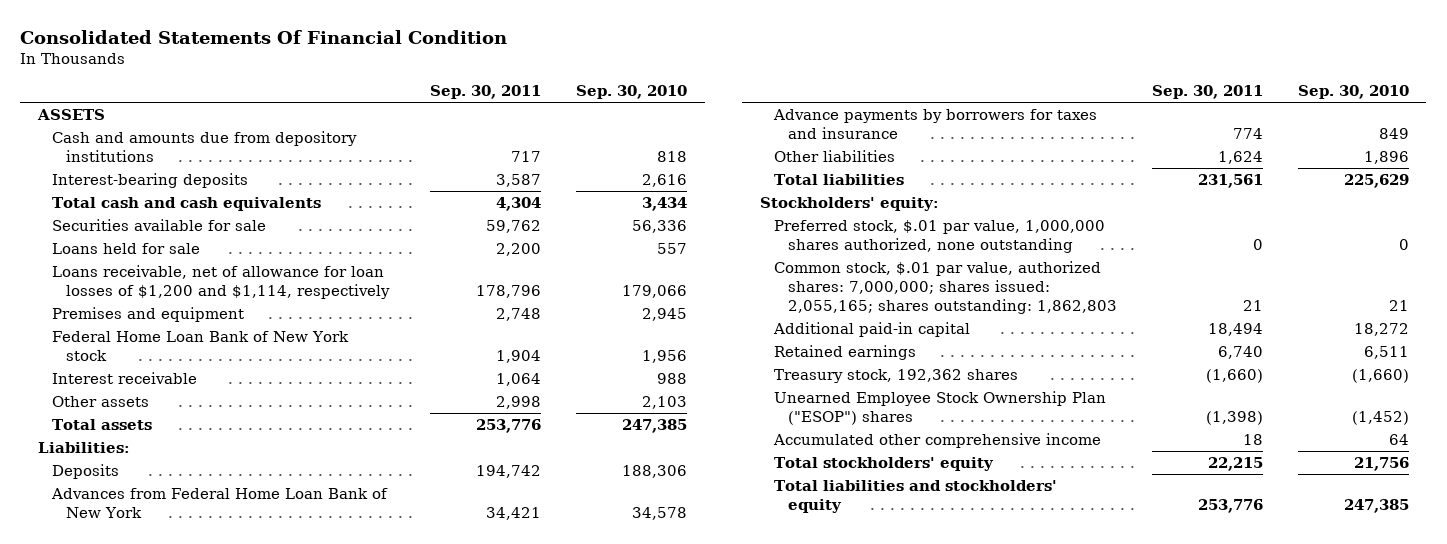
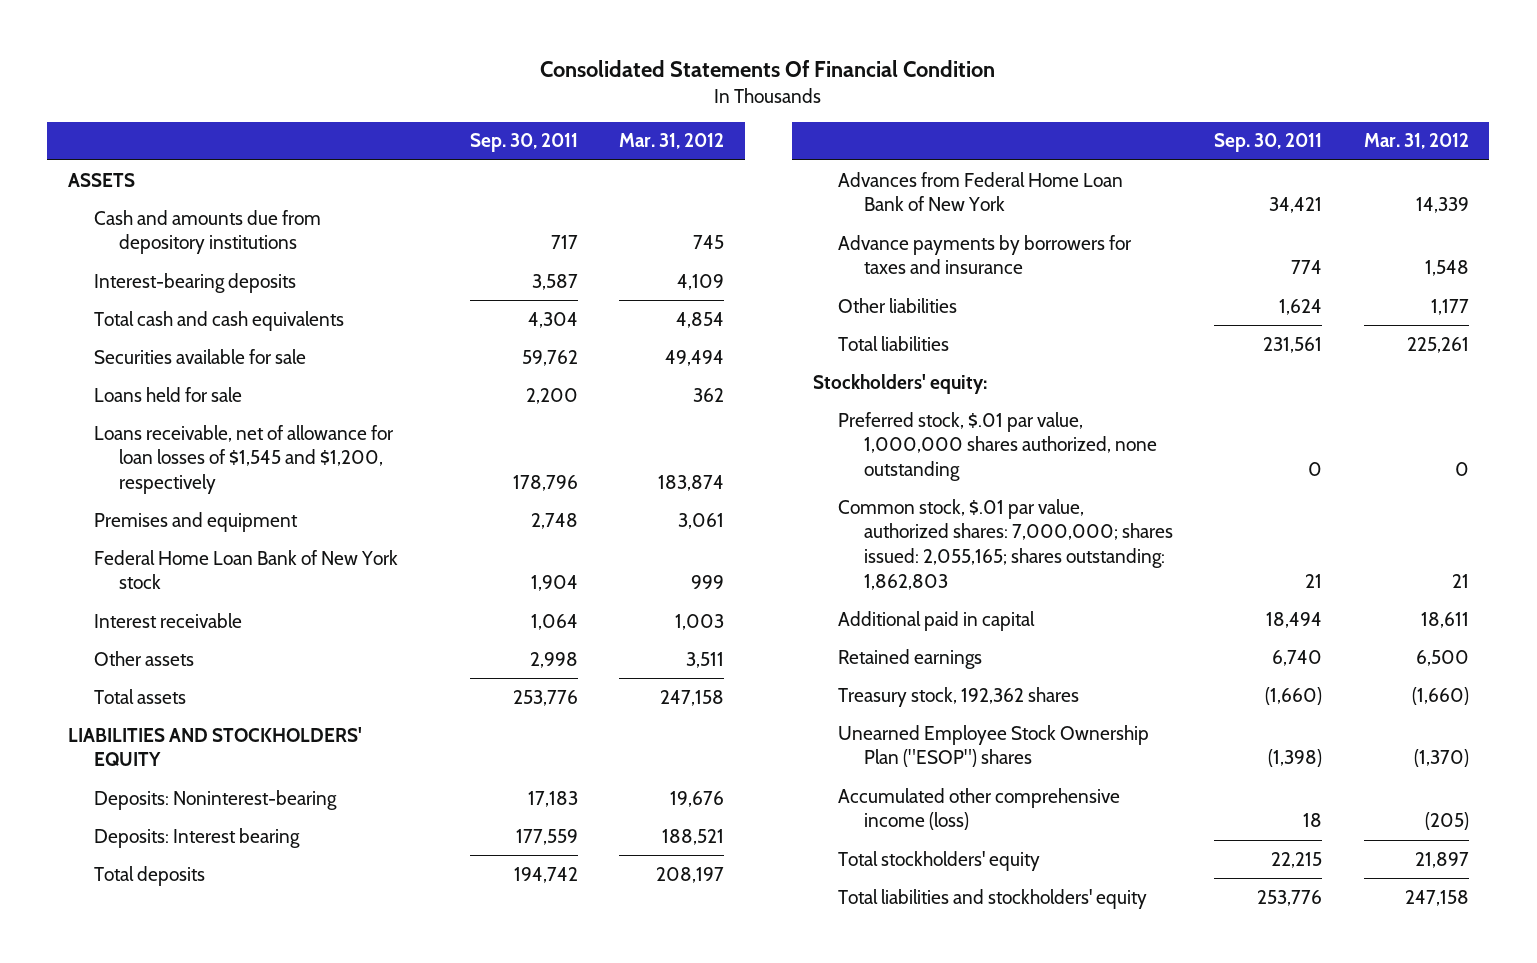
[576,85,688,100] Sep. 30, 2010 -> none
none -> [618,133,724,150] Mar. 31, 2012
[52,265,391,300] Loans receivable, net of allowance for loan losses of $1,200 and $1,114, respectively -> [93,424,394,494] Loans receivable, net of allowance for loan losses of $1,545 and $1,200, respectively
[37,442,130,454] Liabilities: -> none
none -> [68,726,363,767] LIABILITIES AND STOCKHOLDERS' EQUITY
none -> [93,789,337,810] Deposits: Noninterest-bearing
none -> [93,827,300,848] Deposits: Interest bearing
[52,464,120,480] Deposits -> [93,865,205,886] Total deposits
[772,322,970,338] Additional paid-in capital -> [838,610,1036,631] Additional paid in capital
[772,433,1101,449] Accumulated other comprehensive income -> [838,787,1121,831] Accumulated other comprehensive income (loss)

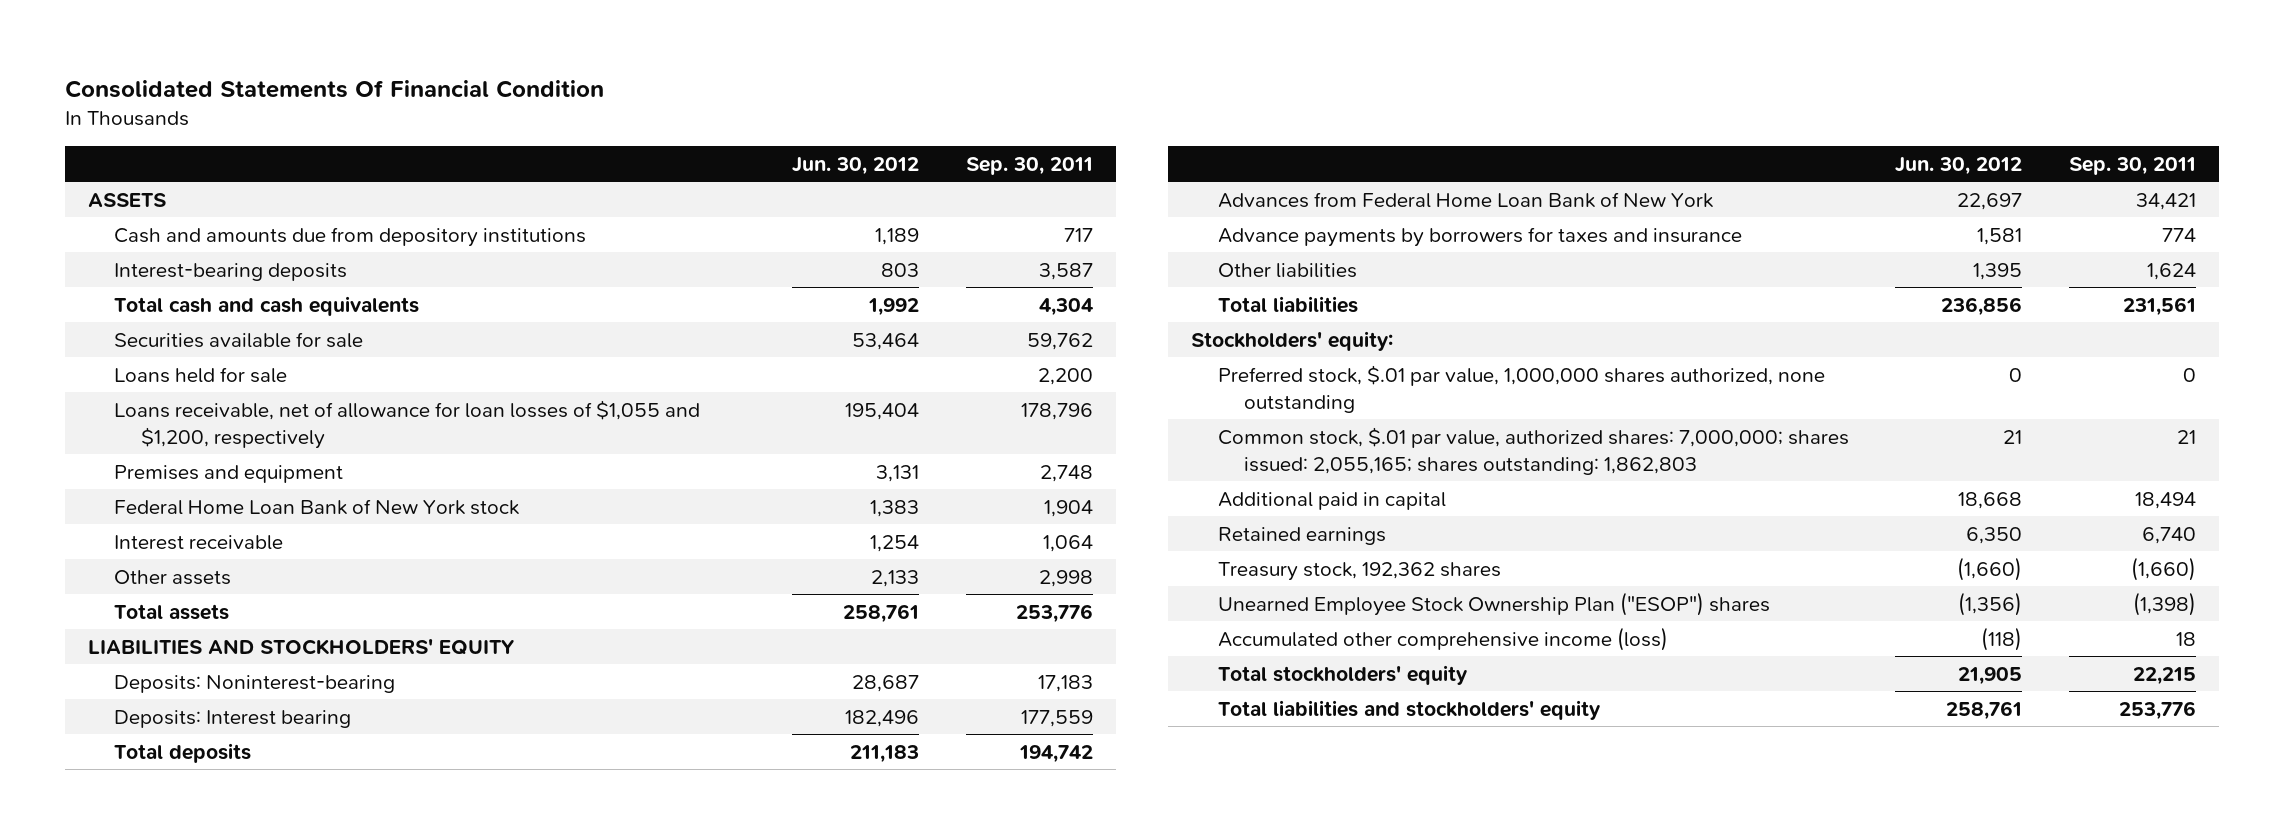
[618,133,724,150] Mar. 31, 2012 -> none
none -> [791,156,919,175] Jun. 30, 2012
[93,424,394,494] Loans receivable, net of allowance for loan losses of $1,545 and $1,200, respectively -> [114,399,701,449] Loans receivable, net of allowance for loan losses of $1,055 and $1,200, respectively

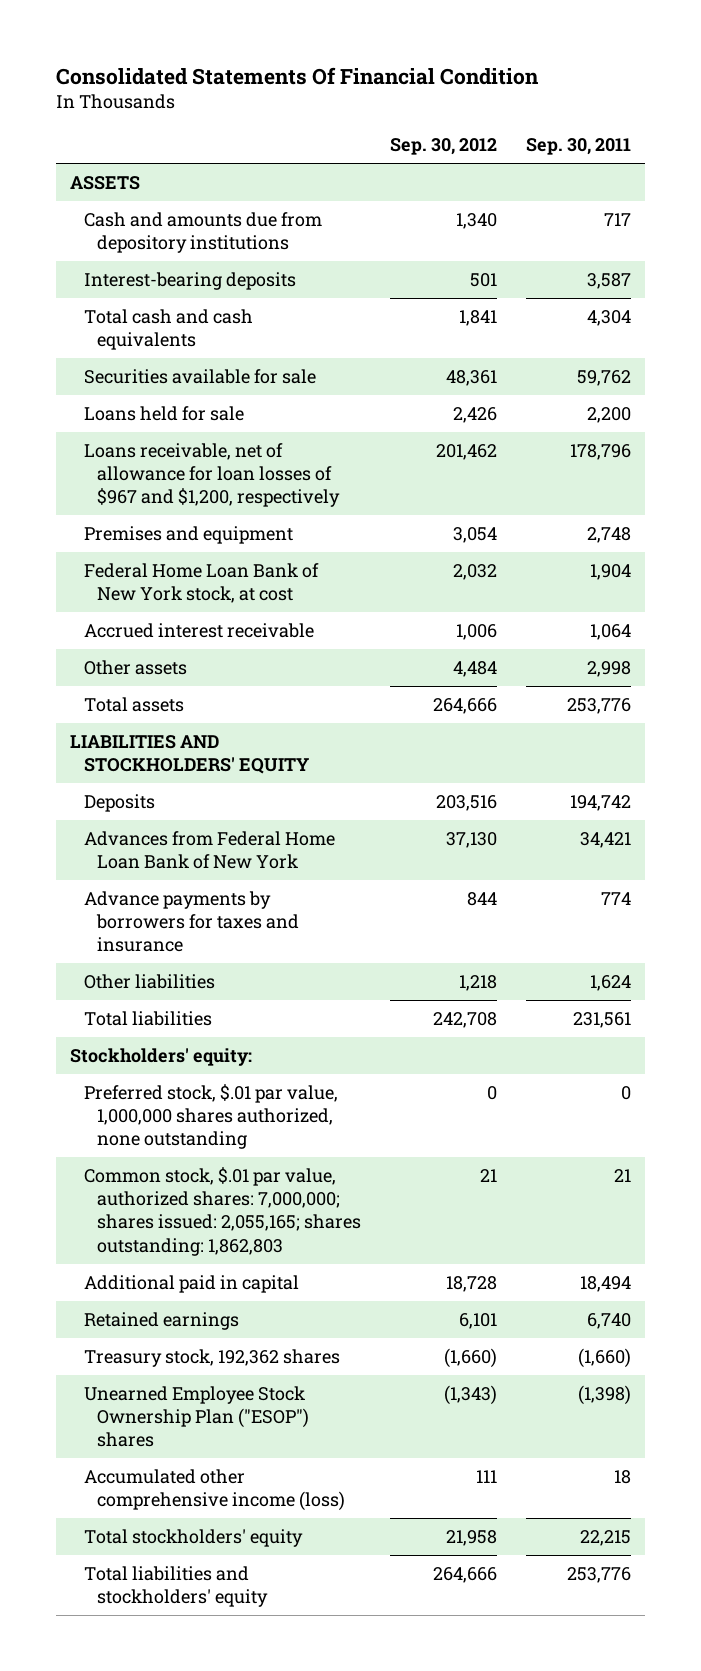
[791,156,919,175] Jun. 30, 2012 -> none
none -> [389,138,497,156] Sep. 30, 2012
[114,399,701,449] Loans receivable, net of allowance for loan losses of $1,055 and $1,200, respectively -> [83,442,341,508] Loans receivable, net of allowance for loan losses of $967 and $1,200, respectively
[114,498,520,515] Federal Home Loan Bank of New York stock -> [83,562,319,604] Federal Home Loan Bank of New York stock, at cost
[114,534,284,550] Interest receivable -> [83,622,314,638] Accrued interest receivable
[114,674,396,693] Deposits: Noninterest-bearing -> none
[114,709,352,728] Deposits: Interest bearing -> none
[114,742,252,763] Total deposits -> [83,793,155,812] Deposits

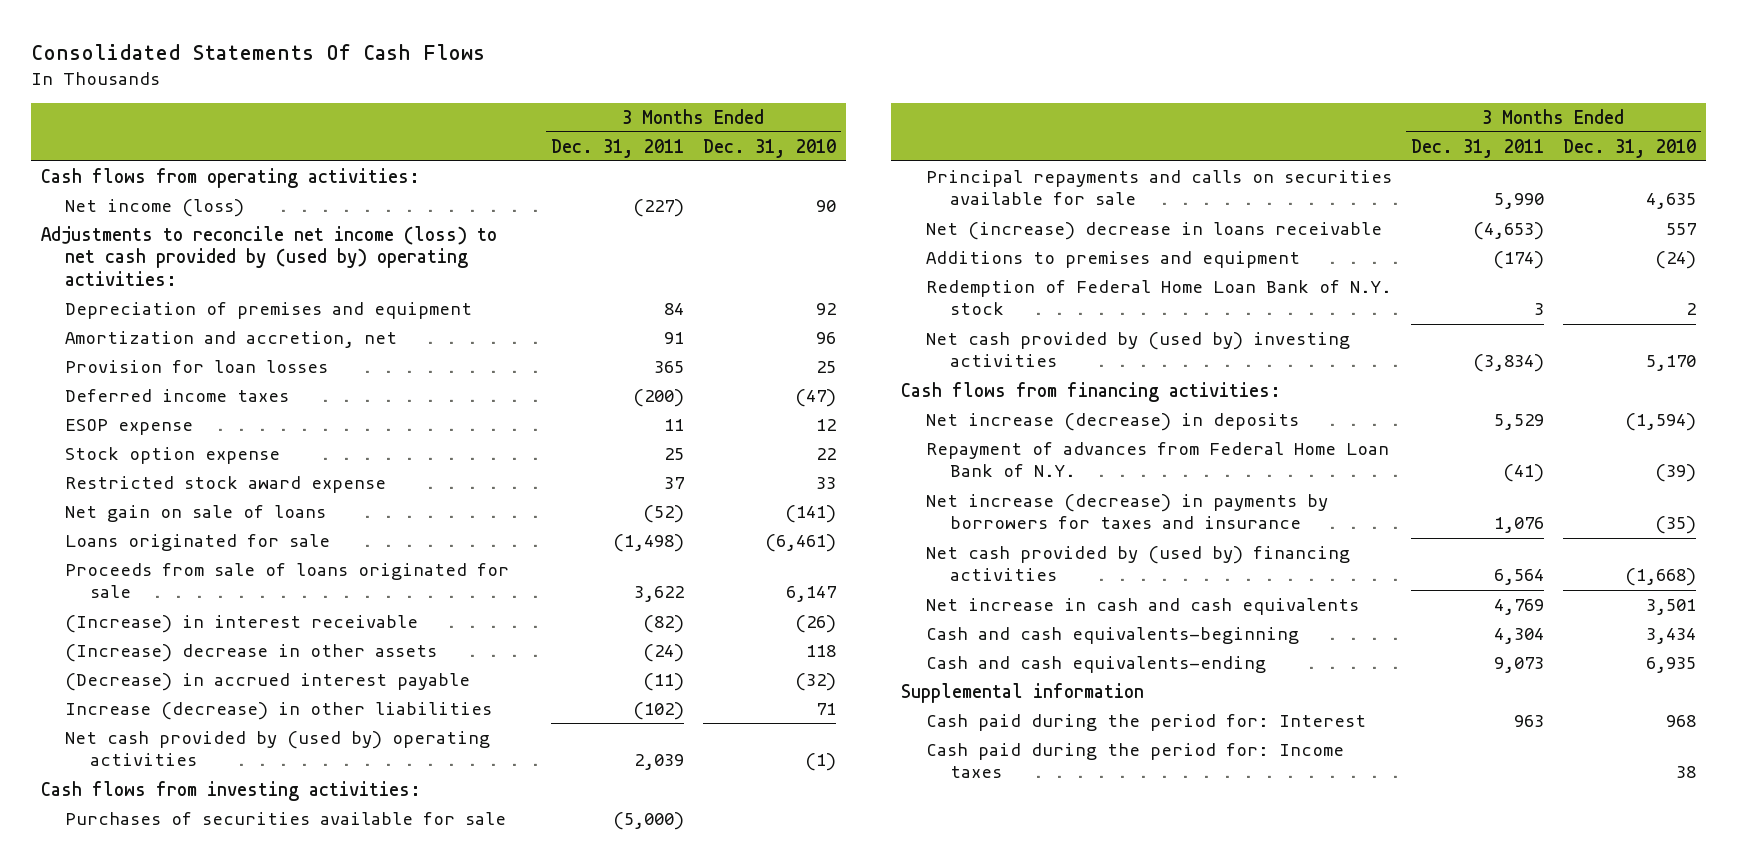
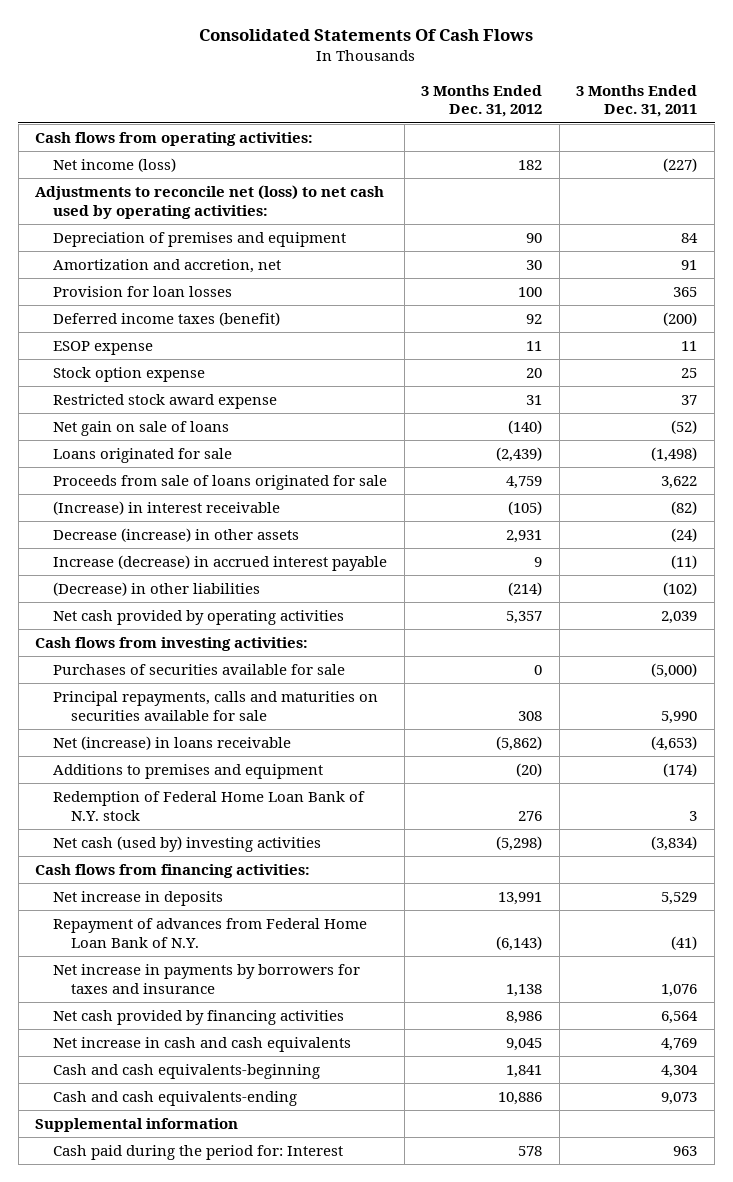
[702,138,836,158] Dec. 31, 2010 -> none
none -> [421,84,543,118] 3 Months Ended Dec. 31, 2012
[40,225,497,286] Adjustments to reconcile net income (loss) to net cash provided by (used by) operating activities: -> [35,185,385,220] Adjustments to reconcile net (loss) to net cash used by operating activities:
[65,388,290,402] Deferred income taxes -> [52,312,280,327] Deferred income taxes (benefit)
[65,643,438,662] (Increase) decrease in other assets -> [52,528,299,543] Decrease (increase) in other assets
[65,672,471,691] (Decrease) in accrued interest payable -> [52,555,387,572] Increase (decrease) in accrued interest payable
[65,701,493,720] Increase (decrease) in other liabilities -> [52,582,260,597] (Decrease) in other liabilities
[65,730,491,767] Net cash provided by (used by) operating activities -> [52,610,344,626] Net cash provided by operating activities
[925,169,1392,206] Principal repayments and calls on securities available for sale -> [52,691,378,722] Principal repayments, calls and maturities on securities available for sale
[925,221,1382,240] Net (increase) decrease in loans receivable -> [52,736,291,751] Net (increase) in loans receivable
[925,331,1350,368] Net cash provided by (used by) investing activities -> [52,836,321,853] Net cash (used by) investing activities
[925,412,1299,431] Net increase (decrease) in deposits -> [52,891,223,907] Net increase in deposits
[925,493,1328,530] Net increase (decrease) in payments by borrowers for taxes and insurance -> [52,964,360,995] Net increase in payments by borrowers for taxes and insurance
[925,545,1350,582] Net cash provided by (used by) financing activities -> [52,1010,344,1026] Net cash provided by financing activities
[925,742,1344,779] Cash paid during the period for: Income taxes -> none

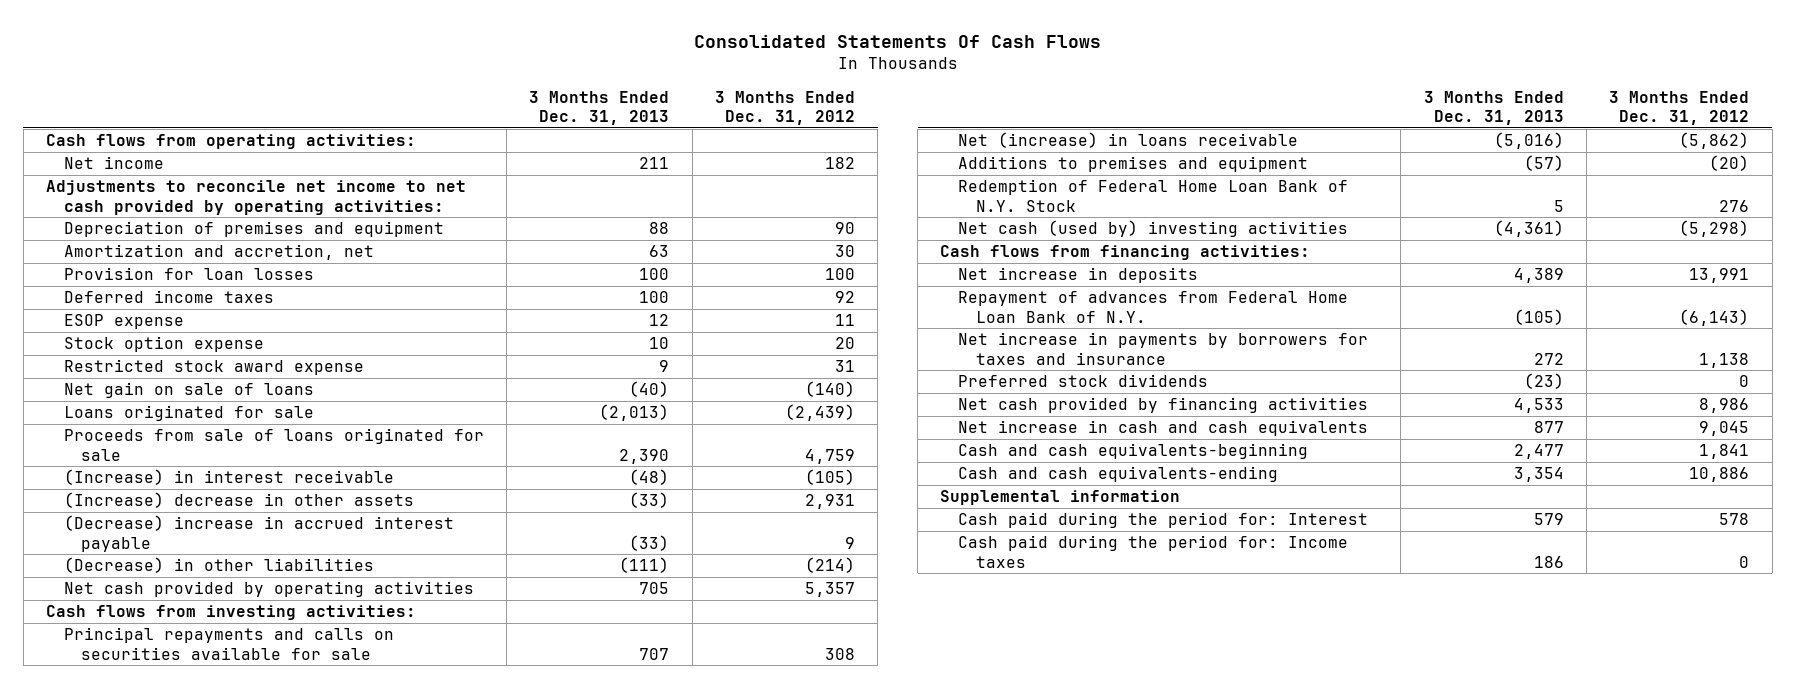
[576,84,698,118] 3 Months Ended Dec. 31, 2011 -> none
none -> [529,90,670,125] 3 Months Ended Dec. 31, 2013
[52,158,176,173] Net income (loss) -> [63,156,164,170] Net income
[35,185,385,220] Adjustments to reconcile net (loss) to net cash used by operating activities: -> [46,180,467,215] Adjustments to reconcile net income to net cash provided by operating activities:
[52,312,280,327] Deferred income taxes (benefit) -> [63,290,274,304] Deferred income taxes
[52,528,299,543] Decrease (increase) in other assets -> [63,492,414,509] (Increase) decrease in other assets
[52,555,387,572] Increase (decrease) in accrued interest payable -> [63,515,454,552] (Decrease) increase in accrued interest payable
[52,664,345,676] Purchases of securities available for sale -> none
[52,691,378,722] Principal repayments, calls and maturities on securities available for sale -> [63,627,394,660] Principal repayments and calls on securities available for sale
[52,791,365,822] Redemption of Federal Home Loan Bank of N.Y. stock -> [958,179,1349,212] Redemption of Federal Home Loan Bank of N.Y. Stock
none -> [958,374,1209,388] Preferred stock dividends
none -> [958,535,1349,568] Cash paid during the period for: Income taxes

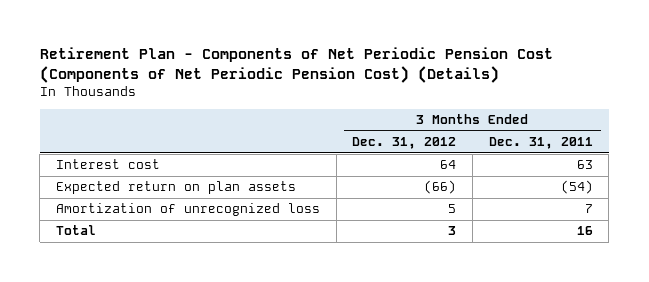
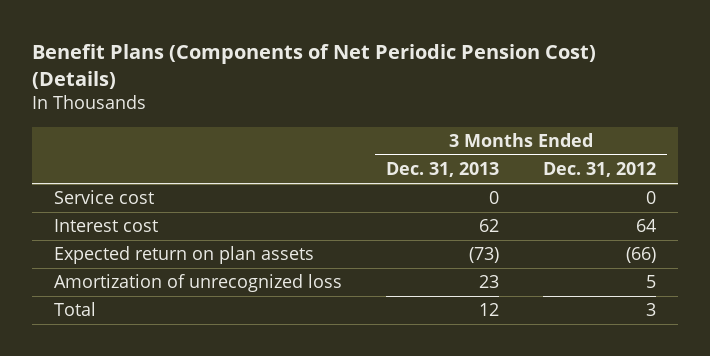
[39,47,553,83] Retirement Plan - Components of Net Periodic Pension Cost (Components of Net Periodic Pension Cost) (Details) -> [31,43,596,89] Benefit Plans (Components of Net Periodic Pension Cost) (Details)
[488,137,593,150] Dec. 31, 2011 -> none
none -> [385,162,499,178] Dec. 31, 2013
none -> [53,190,154,205] Service cost

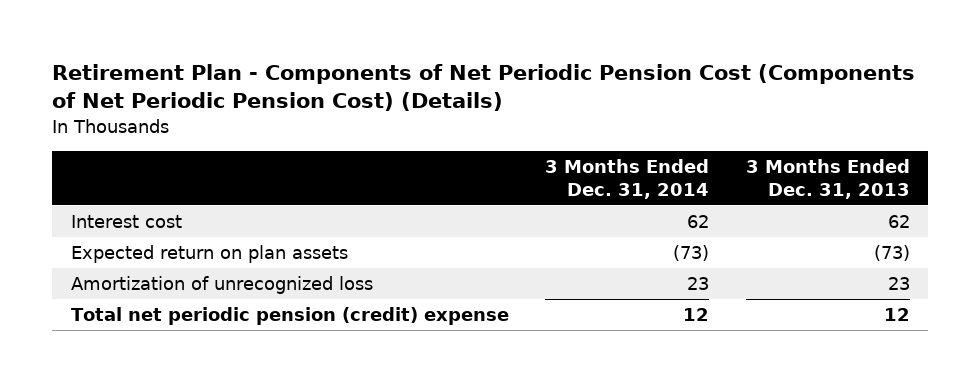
[31,43,596,89] Benefit Plans (Components of Net Periodic Pension Cost) (Details) -> [52,64,916,112] Retirement Plan - Components of Net Periodic Pension Cost (Components of Net Periodic Pension Cost) (Details)
[543,162,657,178] Dec. 31, 2012 -> none
none -> [545,158,710,199] 3 Months Ended Dec. 31, 2014
[53,190,154,205] Service cost -> none
[53,302,96,317] Total -> [70,307,509,326] Total net periodic pension (credit) expense

